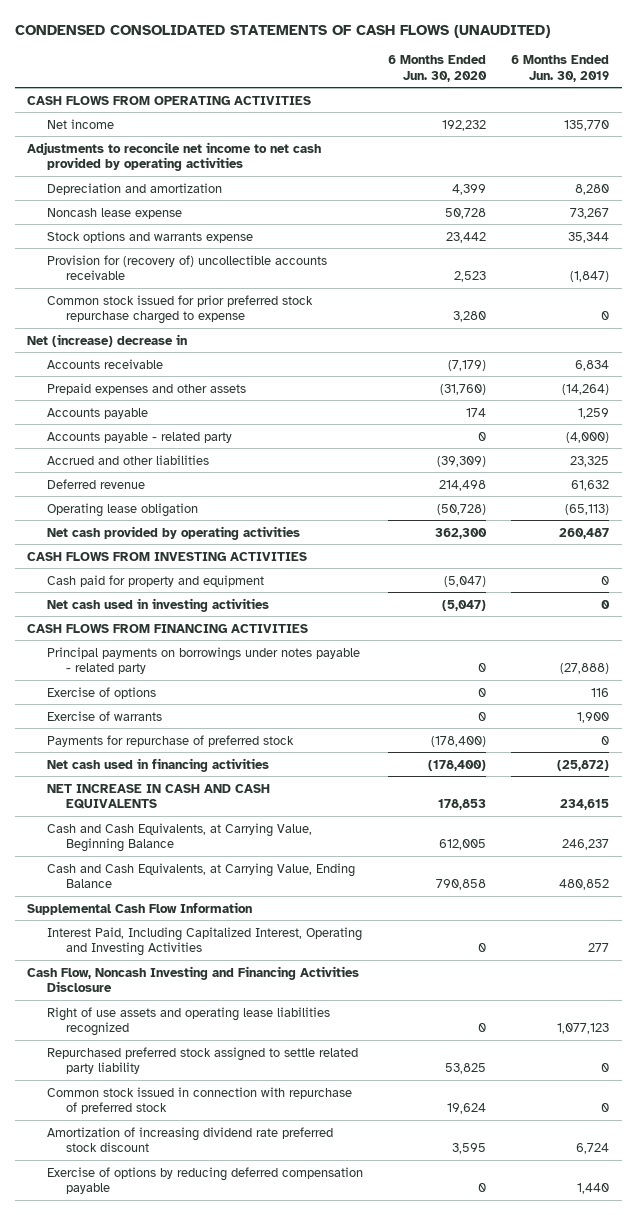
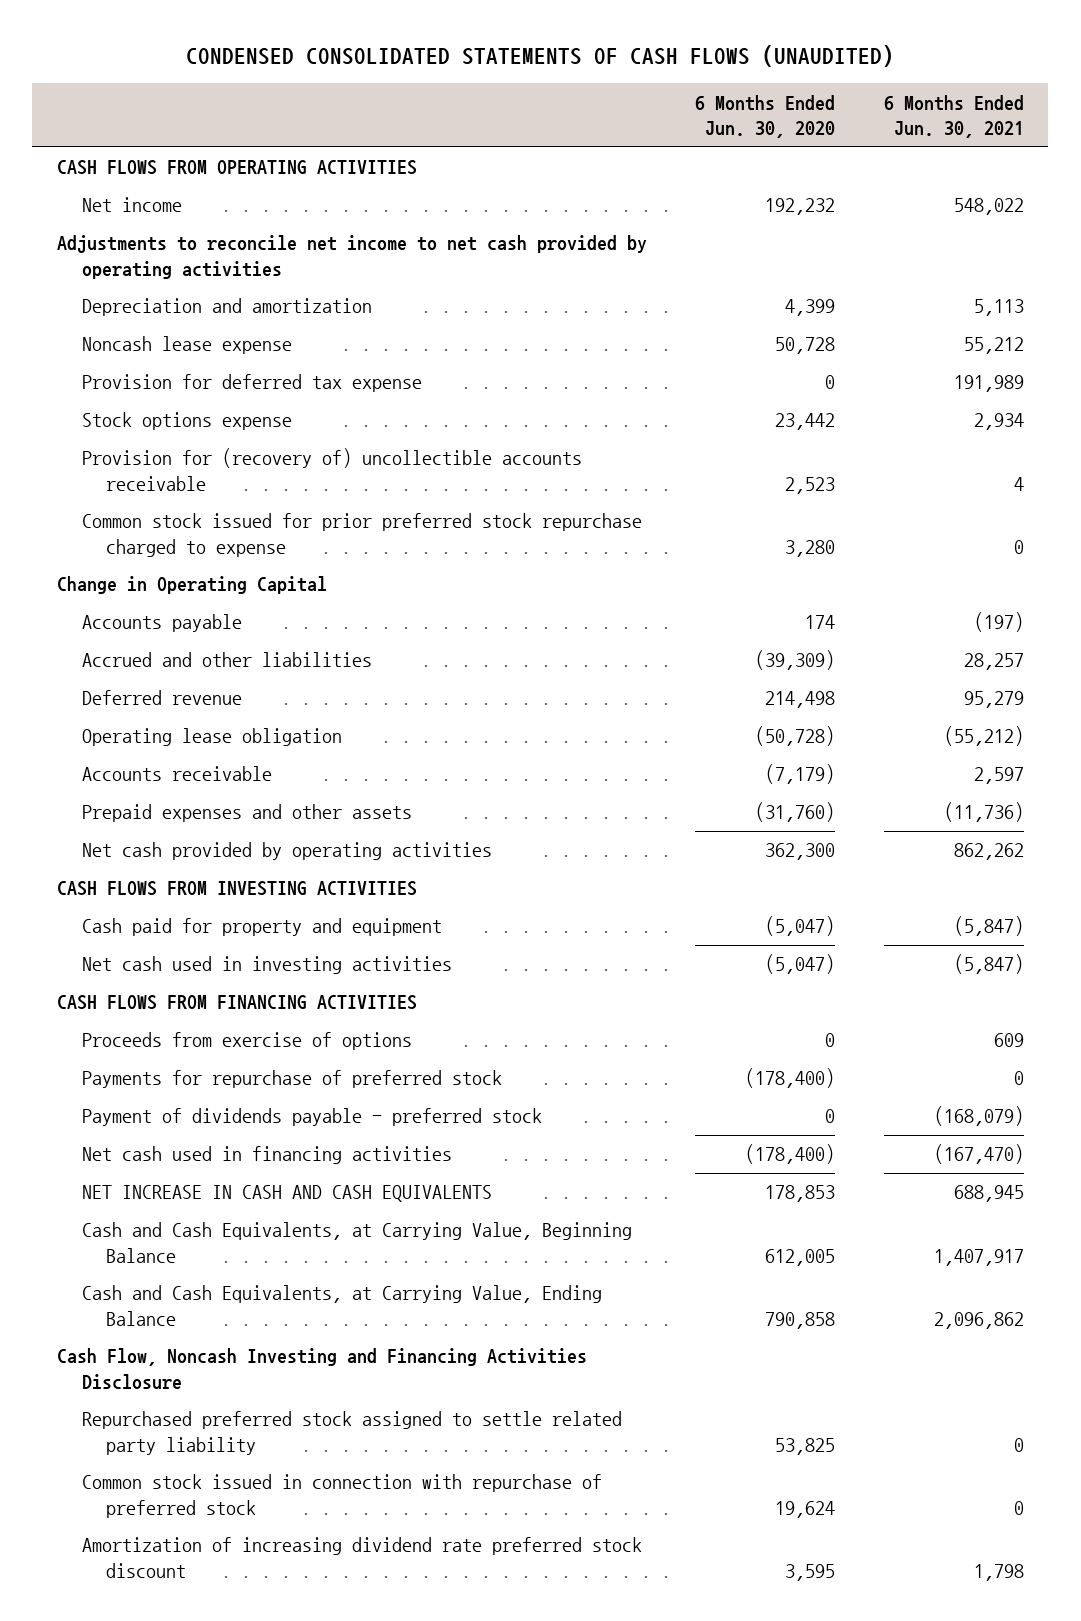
[511,54,610,82] 6 Months Ended Jun. 30, 2019 -> none
none -> [883,94,1024,139] 6 Months Ended Jun. 30, 2021
none -> [81,374,422,393] Provision for deferred tax expense
[46,230,253,243] Stock options and warrants expense -> [81,412,292,431] Stock options expense
[27,333,188,347] Net (increase) decrease in -> [56,576,327,595] Change in Operating Capital
[46,431,232,443] Accounts payable - related party -> none
[46,358,163,369] Accounts receivable -> [81,766,272,782] Accounts receivable
[46,382,246,395] Prepaid expenses and other assets -> [81,804,412,823] Prepaid expenses and other assets
[46,646,360,675] Principal payments on borrowings under notes payable - related party -> none
[46,710,162,721] Exercise of warrants -> none
[46,686,156,699] Exercise of options -> [81,1032,412,1051] Proceeds from exercise of options
none -> [81,1108,542,1127] Payment of dividends payable - preferred stock
[27,901,253,915] Supplemental Cash Flow Information -> none
[46,926,362,957] Interest Paid, Including Capitalized Interest, Operating and Investing Activities -> none
[46,1006,330,1037] Right of use assets and operating lease liabilities recognized -> none
[46,1166,363,1195] Exercise of options by reducing deferred compensation payable -> none

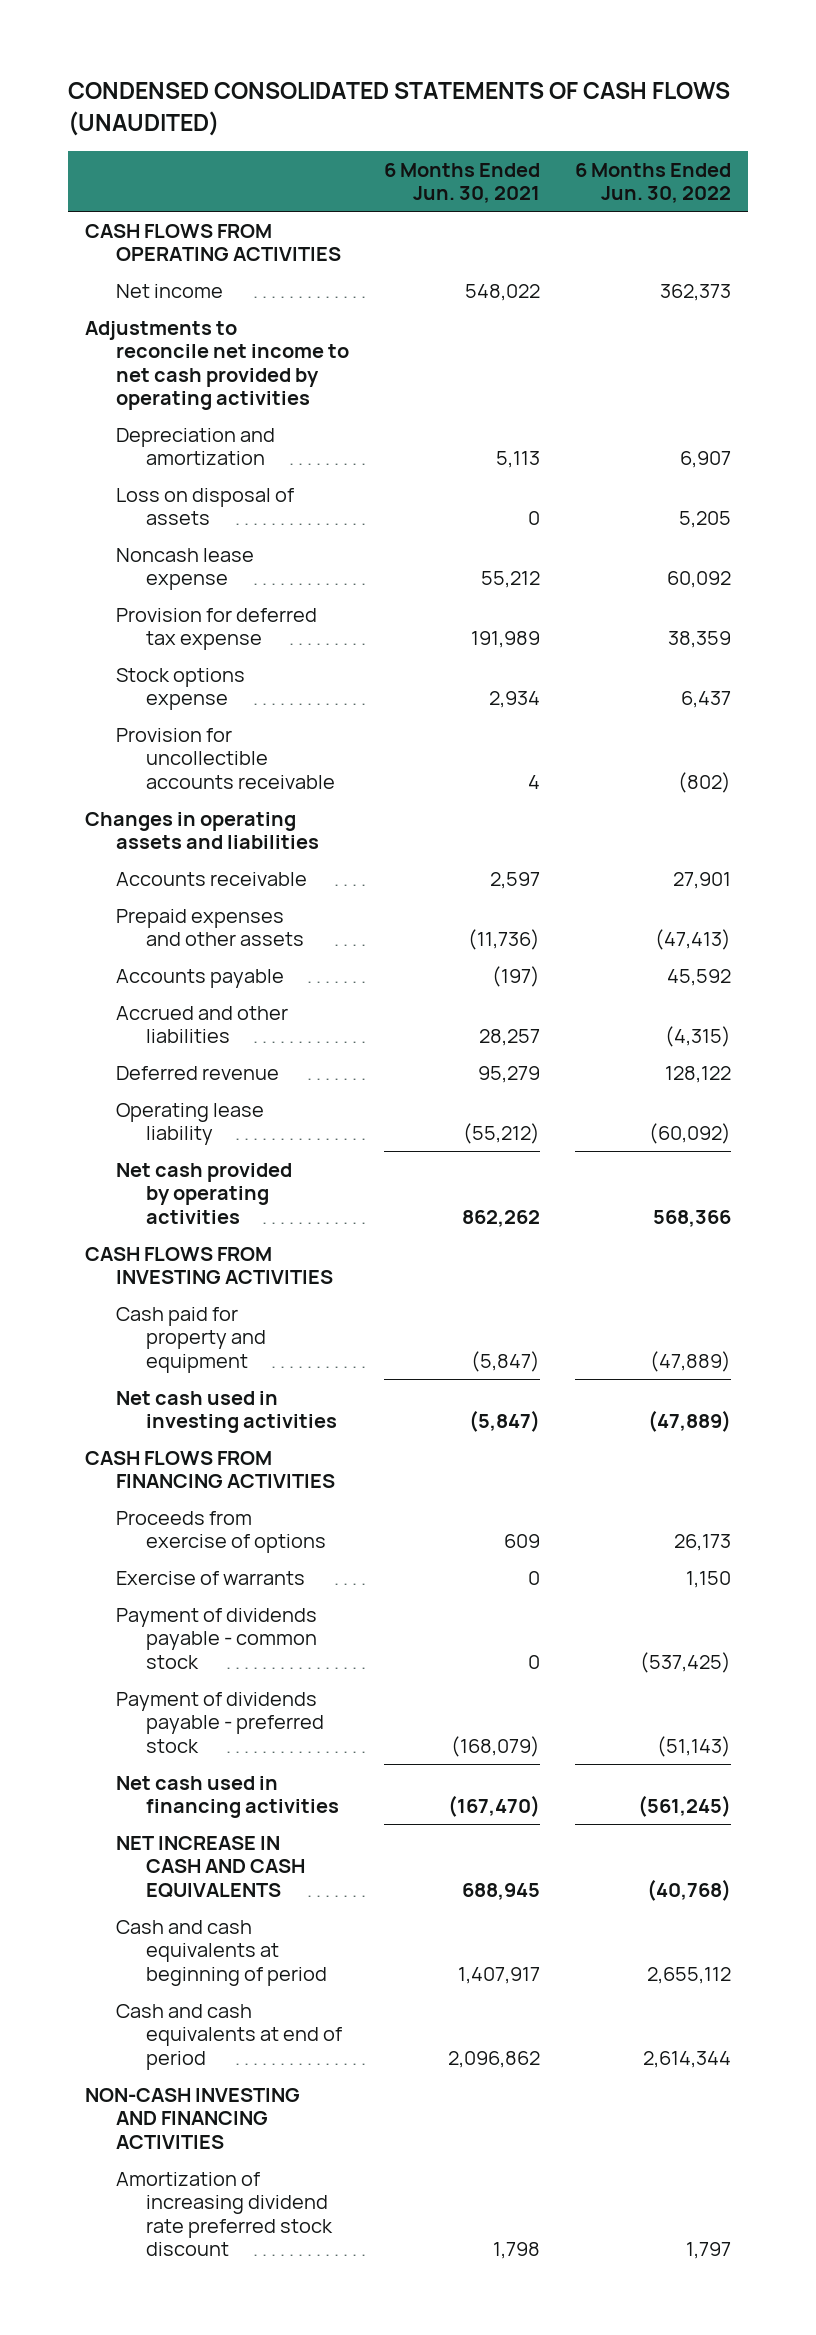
[695,94,836,139] 6 Months Ended Jun. 30, 2020 -> none
none -> [574,162,731,204] 6 Months Ended Jun. 30, 2022
none -> [115,487,294,526] Loss on disposal of assets
[81,513,642,557] Common stock issued for prior preferred stock repurchase charged to expense -> none
[81,448,582,491] Provision for (recovery of) uncollectible accounts receivable -> [115,727,335,789] Provision for uncollectible accounts receivable
[56,576,327,595] Change in Operating Capital -> [85,811,319,850] Changes in operating assets and liabilities
[81,766,272,782] Accounts receivable -> [115,871,307,886] Accounts receivable
[81,804,412,823] Prepaid expenses and other assets -> [115,908,304,947] Prepaid expenses and other assets
[81,728,342,747] Operating lease obligation -> [115,1102,264,1146] Operating lease liability
[81,1070,502,1089] Payments for repurchase of preferred stock -> none
none -> [115,1570,305,1585] Exercise of warrants
none -> [115,1607,317,1669] Payment of dividends payable - common stock
[81,1411,622,1455] Repurchased preferred stock assigned to settle related party liability -> none
[81,1474,602,1518] Common stock issued in connection with repurchase of preferred stock -> none
[81,1222,632,1263] Cash and Cash Equivalents, at Carrying Value, Beginning Balance -> [115,1919,327,1986] Cash and cash equivalents at beginning of period
[81,1285,602,1326] Cash and Cash Equivalents, at Carrying Value, Ending Balance -> [115,2003,342,2070] Cash and cash equivalents at end of period
[56,1348,587,1390] Cash Flow, Noncash Investing and Financing Activities Disclosure -> [85,2087,301,2149] NON-CASH INVESTING AND FINANCING ACTIVITIES

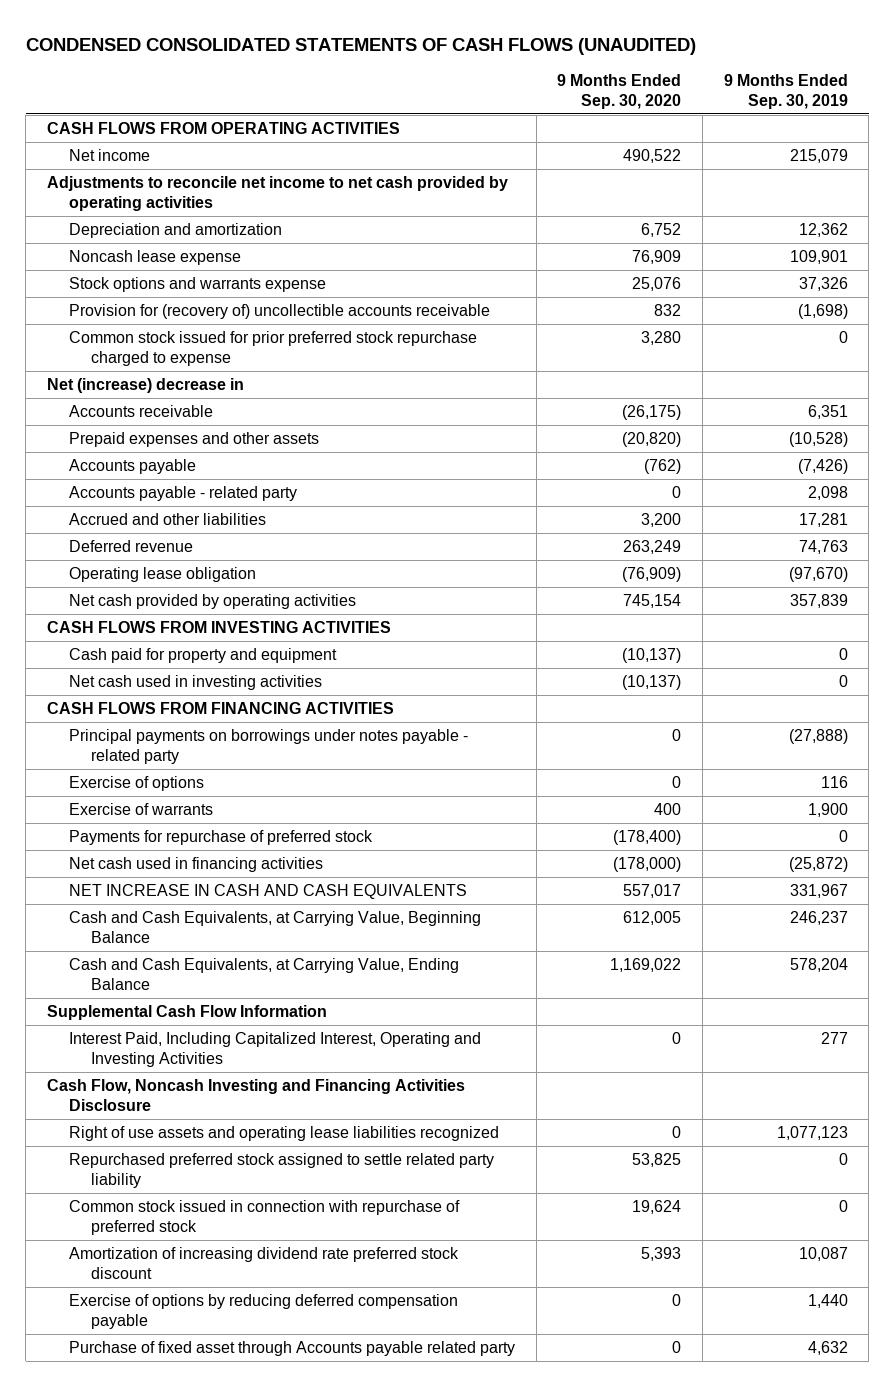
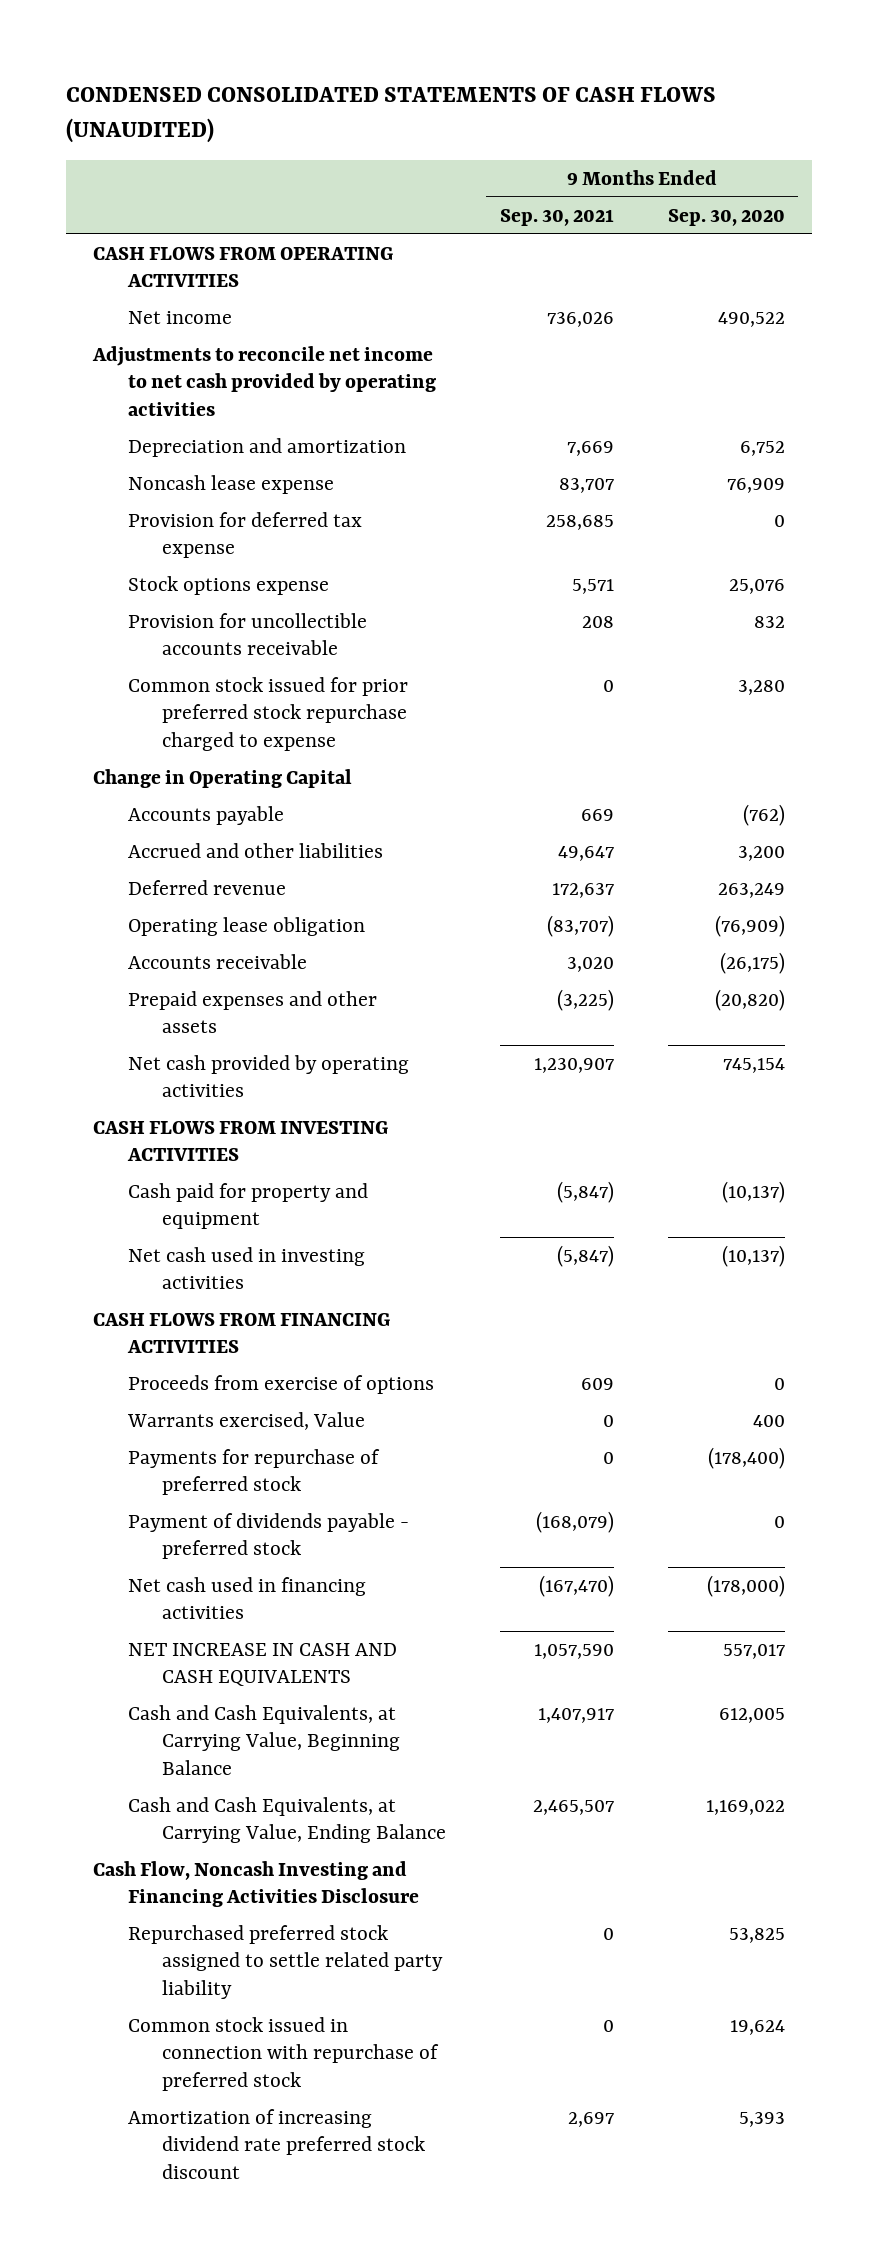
[723,73,848,110] 9 Months Ended Sep. 30, 2019 -> none
none -> [499,208,614,226] Sep. 30, 2021
none -> [127,511,362,559] Provision for deferred tax expense
[68,277,326,293] Stock options and warrants expense -> [127,575,329,595] Stock options expense
[68,304,490,320] Provision for (recovery of) uncollectible accounts receivable -> [127,612,367,656] Provision for uncollectible accounts receivable
[46,378,244,394] Net (increase) decrease in -> [93,768,353,788] Change in Operating Capital
[68,486,297,502] Accounts payable - related party -> none
[68,405,213,418] Accounts receivable -> [127,953,307,969] Accounts receivable
[68,432,319,448] Prepaid expenses and other assets -> [127,990,377,1034] Prepaid expenses and other assets
[68,729,468,765] Principal payments on borrowings under notes payable - related party -> none
[68,803,213,816] Exercise of warrants -> none
[68,776,204,792] Exercise of options -> [127,1374,434,1394] Proceeds from exercise of options
none -> [126,1411,365,1430] Warrants exercised, Value
none -> [127,1512,409,1560] Payment of dividends payable - preferred stock
[46,1005,327,1021] Supplemental Cash Flow Information -> none
[68,1032,481,1068] Interest Paid, Including Capitalized Interest, Operating and Investing Activities -> none
[68,1126,499,1142] Right of use assets and operating lease liabilities recognized -> none
[68,1294,458,1330] Exercise of options by reducing deferred compensation payable -> none
[68,1341,515,1357] Purchase of fixed asset through Accounts payable related party -> none

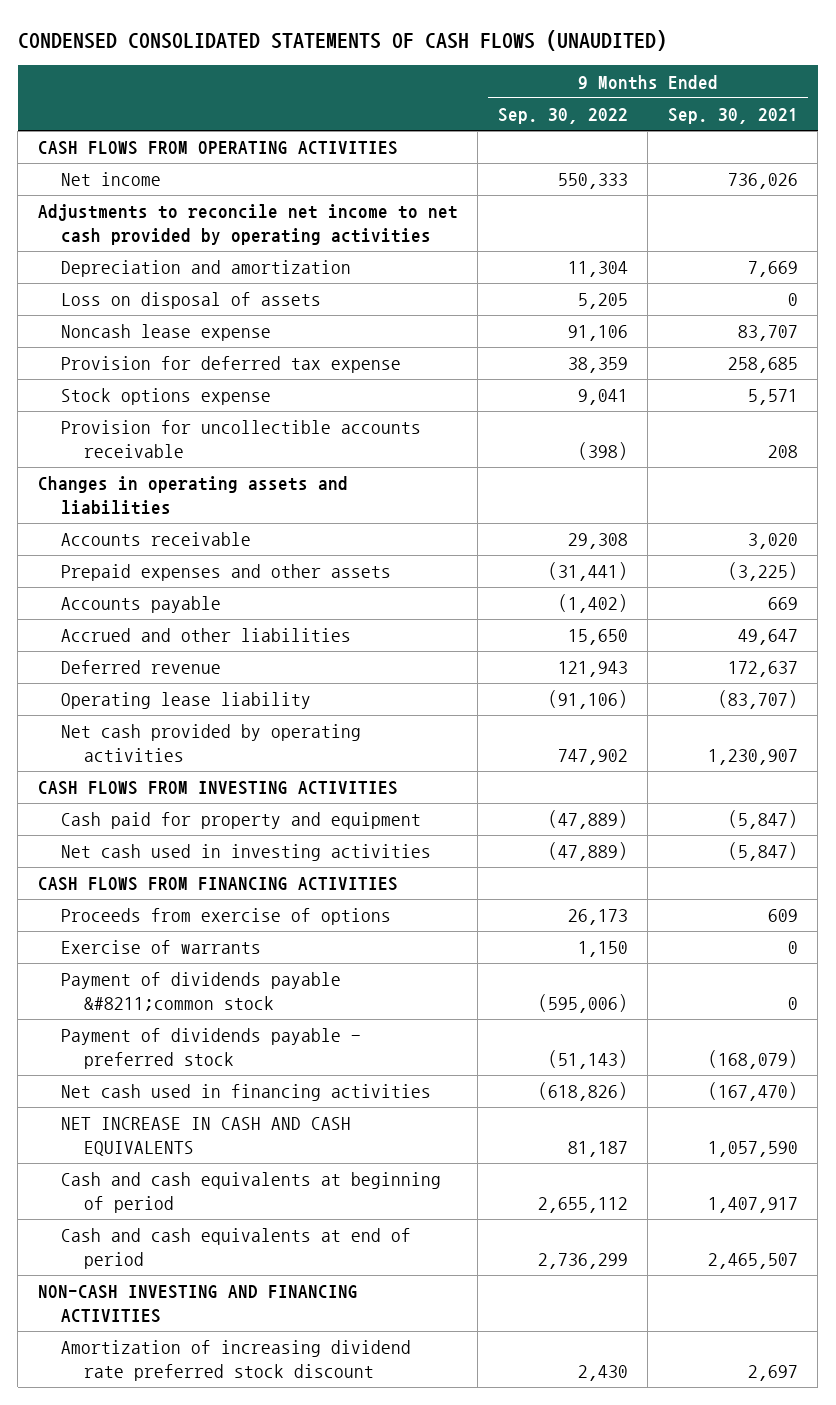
[667,208,785,226] Sep. 30, 2020 -> none
none -> [497,107,628,124] Sep. 30, 2022
none -> [60,292,321,310] Loss on disposal of assets
[127,676,408,751] Common stock issued for prior preferred stock repurchase charged to expense -> none
[93,768,353,788] Change in Operating Capital -> [37,476,348,516] Changes in operating assets and liabilities
[127,953,307,969] Accounts receivable -> [60,532,251,547] Accounts receivable
[127,990,377,1034] Prepaid expenses and other assets -> [60,564,391,582] Prepaid expenses and other assets
[127,916,365,936] Operating lease obligation -> [60,692,311,710] Operating lease liability
[126,1411,365,1430] Warrants exercised, Value -> none
[127,1448,380,1496] Payments for repurchase of preferred stock -> none
none -> [60,940,261,955] Exercise of warrants
none -> [60,972,341,1012] Payment of dividends payable &#8211;common stock
[127,1924,443,1999] Repurchased preferred stock assigned to settle related party liability -> none
[127,2016,439,2091] Common stock issued in connection with repurchase of preferred stock -> none
[127,1704,400,1775] Cash and Cash Equivalents, at Carrying Value, Beginning Balance -> [60,1172,441,1214] Cash and cash equivalents at beginning of period
[127,1796,446,1844] Cash and Cash Equivalents, at Carrying Value, Ending Balance -> [60,1228,411,1270] Cash and cash equivalents at end of period
[93,1860,419,1908] Cash Flow, Noncash Investing and Financing Activities Disclosure -> [37,1285,358,1324] NON-CASH INVESTING AND FINANCING ACTIVITIES

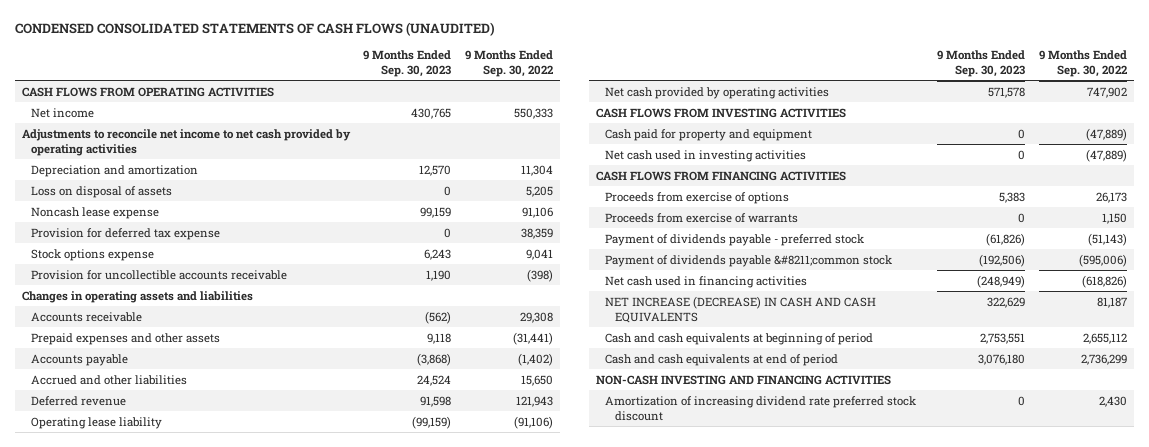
[667,107,798,124] Sep. 30, 2021 -> none
none -> [363,49,452,77] 9 Months Ended Sep. 30, 2023
[60,940,261,955] Exercise of warrants -> [605,212,799,223] Proceeds from exercise of warrants
[60,972,341,1012] Payment of dividends payable &#8211;common stock -> [605,254,893,267] Payment of dividends payable &#8211;common stock
[60,1117,351,1157] NET INCREASE IN CASH AND CASH EQUIVALENTS -> [605,295,877,323] NET INCREASE (DECREASE) IN CASH AND CASH EQUIVALENTS

